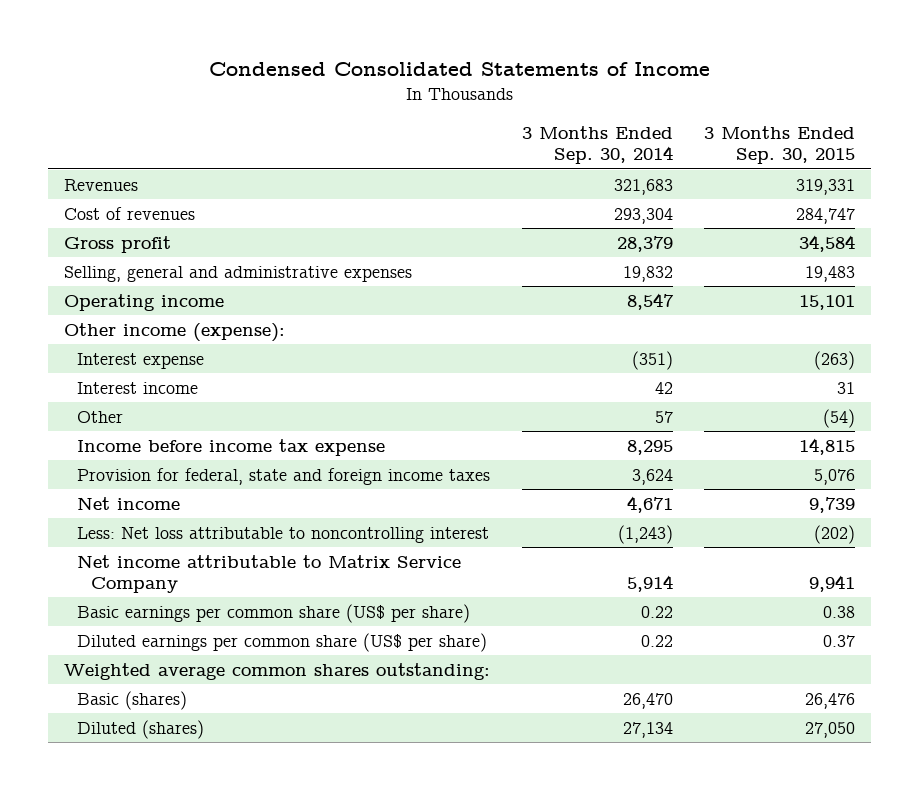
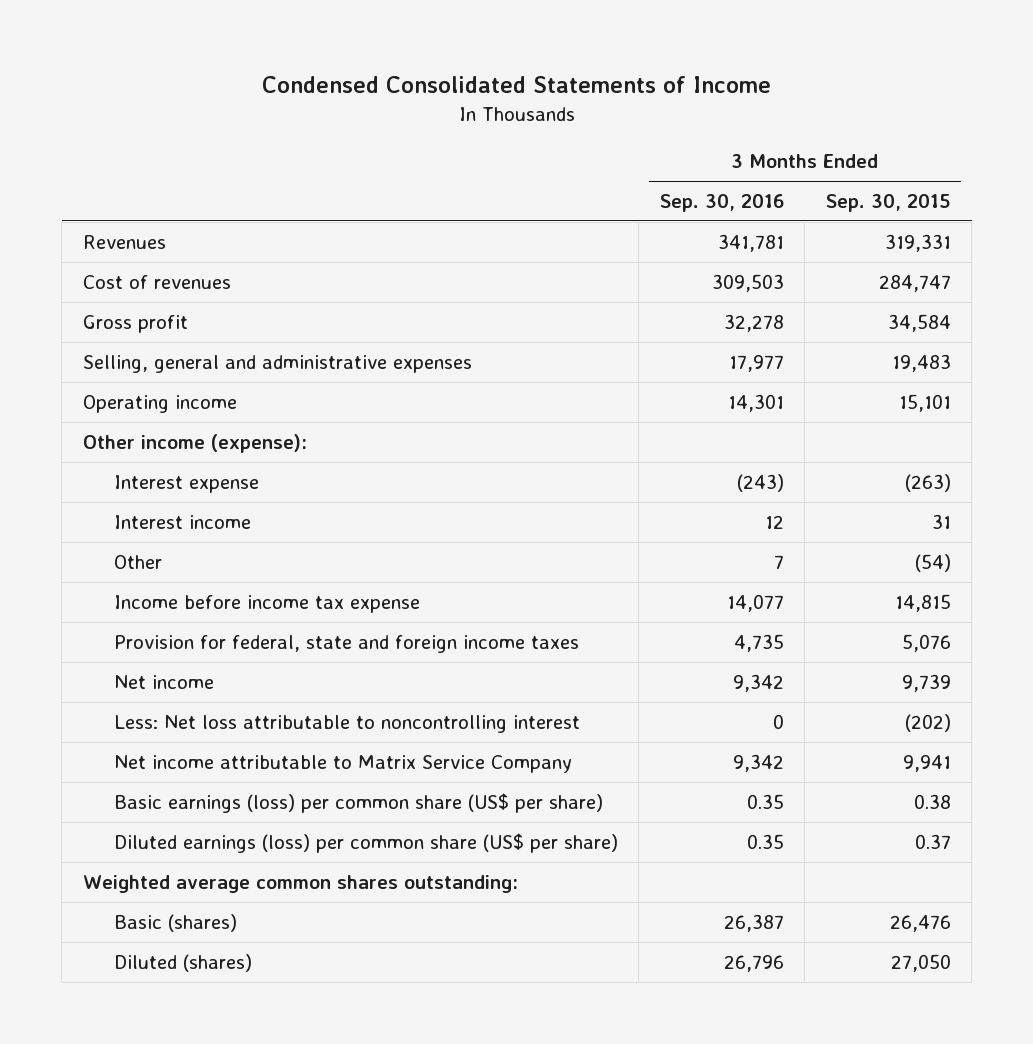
[521,126,673,165] 3 Months Ended Sep. 30, 2014 -> none
none -> [659,193,784,212] Sep. 30, 2016
[77,603,471,623] Basic earnings per common share (US$ per share) -> [113,792,603,813] Basic earnings (loss) per common share (US$ per share)
[77,632,488,652] Diluted earnings per common share (US$ per share) -> [113,832,618,853] Diluted earnings (loss) per common share (US$ per share)

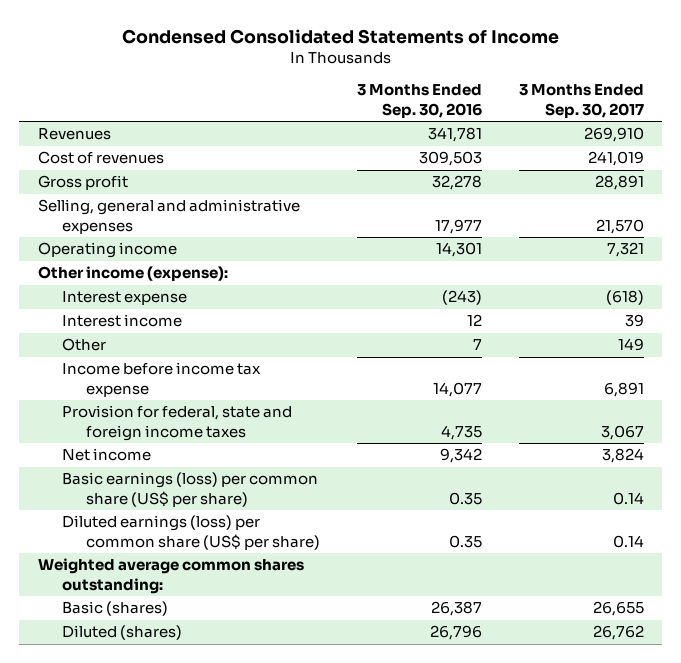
[825,193,951,212] Sep. 30, 2015 -> none
none -> [518,84,644,118] 3 Months Ended Sep. 30, 2017
[113,714,580,733] Less: Net loss attributable to noncontrolling interest -> none
[113,754,572,773] Net income attributable to Matrix Service Company -> none

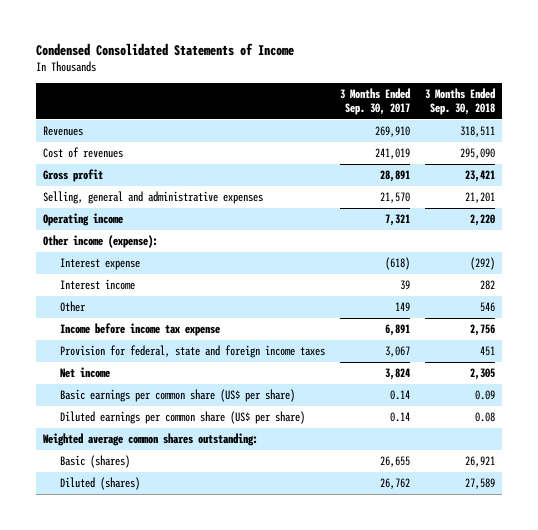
[356,84,482,118] 3 Months Ended Sep. 30, 2016 -> none
none -> [424,87,495,116] 3 Months Ended Sep. 30, 2018
[61,472,318,507] Basic earnings (loss) per common share (US$ per share) -> [60,388,296,402] Basic earnings per common share (US$ per share)
[61,515,320,550] Diluted earnings (loss) per common share (US$ per share) -> [60,410,306,424] Diluted earnings per common share (US$ per share)

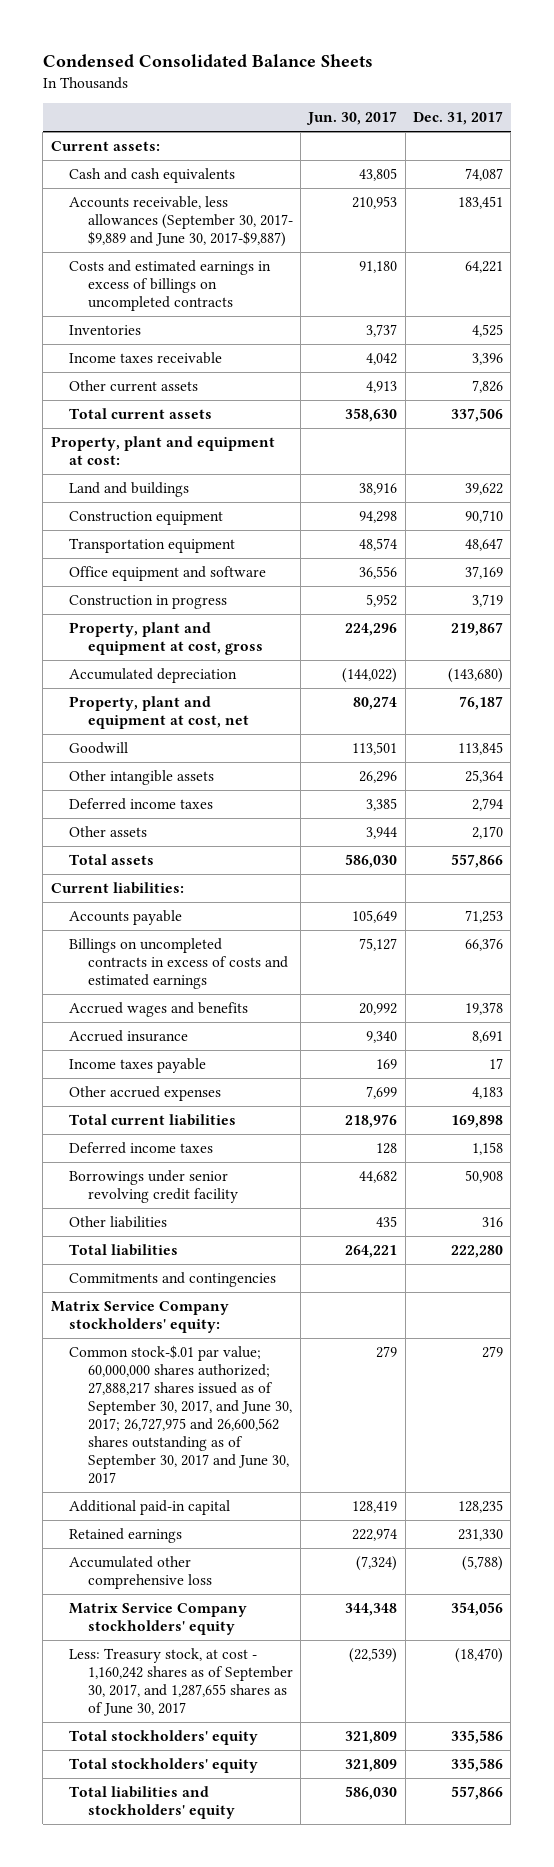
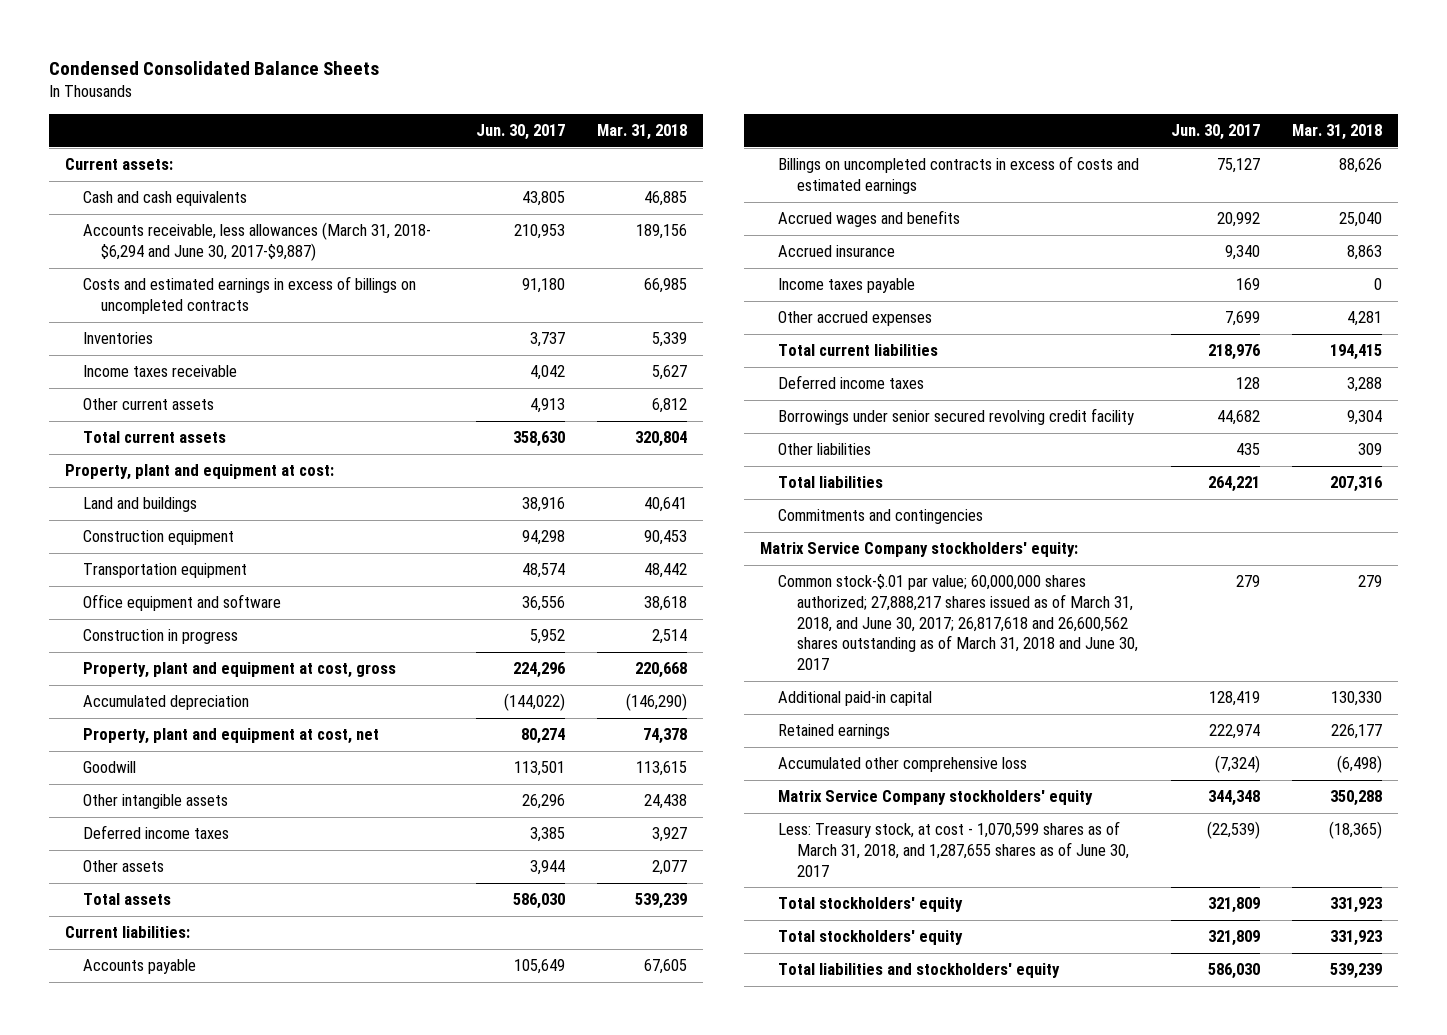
[413,111,504,126] Dec. 31, 2017 -> none
none -> [596,124,687,141] Mar. 31, 2018
[69,195,293,247] Accounts receivable, less allowances (September 30, 2017- $9,889 and June 30, 2017-$9,887) -> [82,222,431,262] Accounts receivable, less allowances (March 31, 2018- $6,294 and June 30, 2017-$9,887)
[69,1169,238,1203] Borrowings under senior revolving credit facility -> [778,408,1135,426] Borrowings under senior secured revolving credit facility
[69,1344,292,1485] Common stock-$.01 par value; 60,000,000 shares authorized; 27,888,217 shares issued as of September 30, 2017, and June 30, 2017; 26,727,975 and 26,600,562 shares outstanding as of September 30, 2017 and June 30, 2017 -> [778,574,1138,670] Common stock-$.01 par value; 60,000,000 shares authorized; 27,888,217 shares issued as of March 31, 2018, and June 30, 2017; 26,817,618 and 26,600,562 shares outstanding as of March 31, 2018 and June 30, 2017
[69,1647,293,1716] Less: Treasury stock, at cost - 1,160,242 shares as of September 30, 2017, and 1,287,655 shares as of June 30, 2017 -> [778,821,1129,877] Less: Treasury stock, at cost - 1,070,599 shares as of March 31, 2018, and 1,287,655 shares as of June 30, 2017

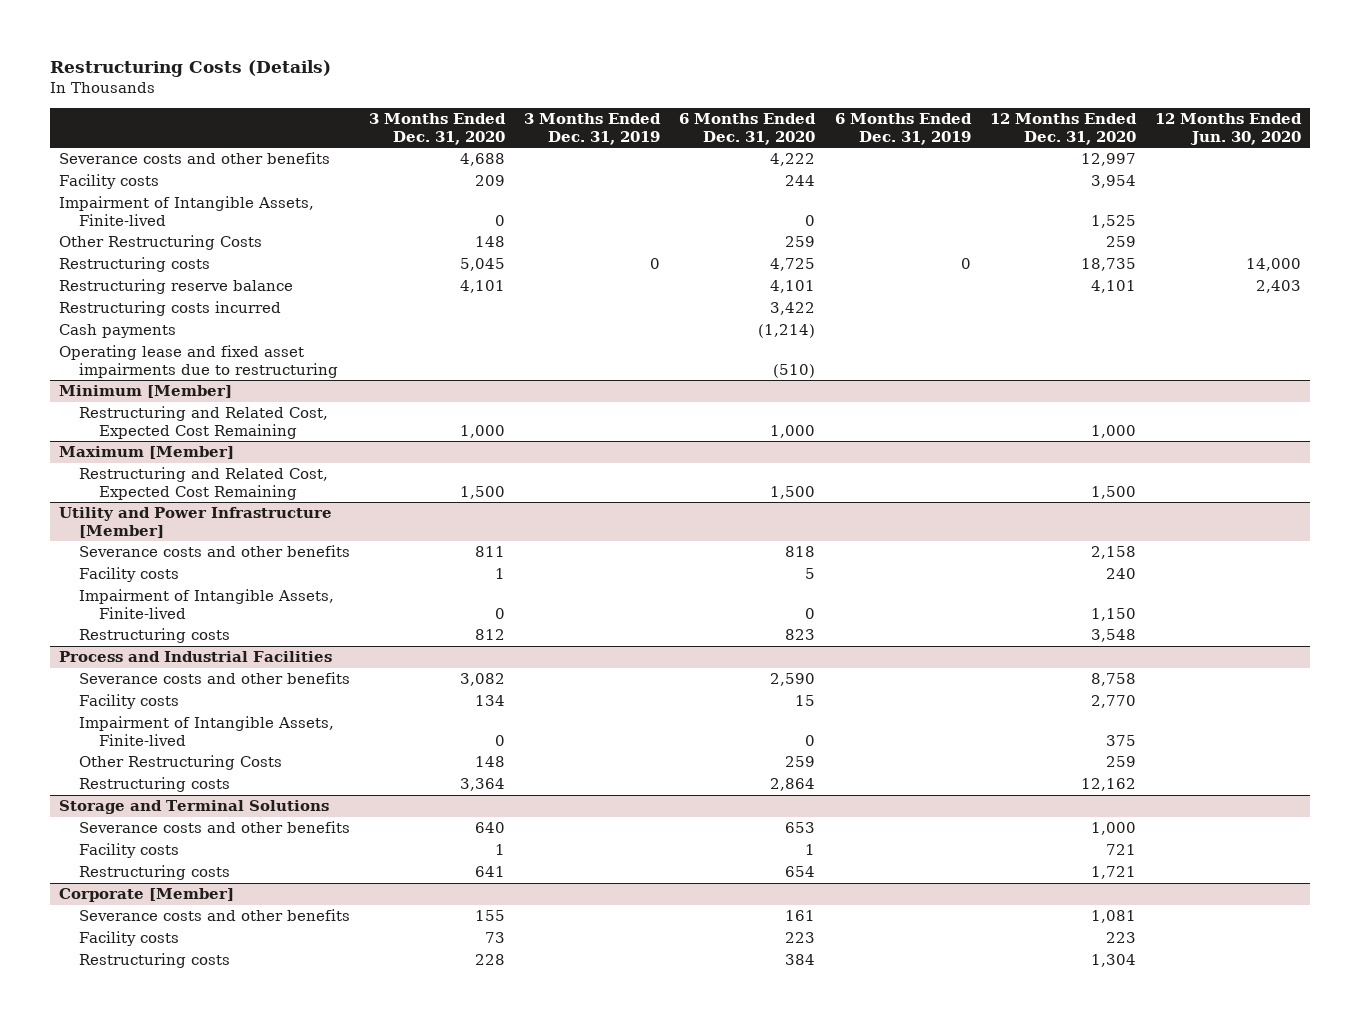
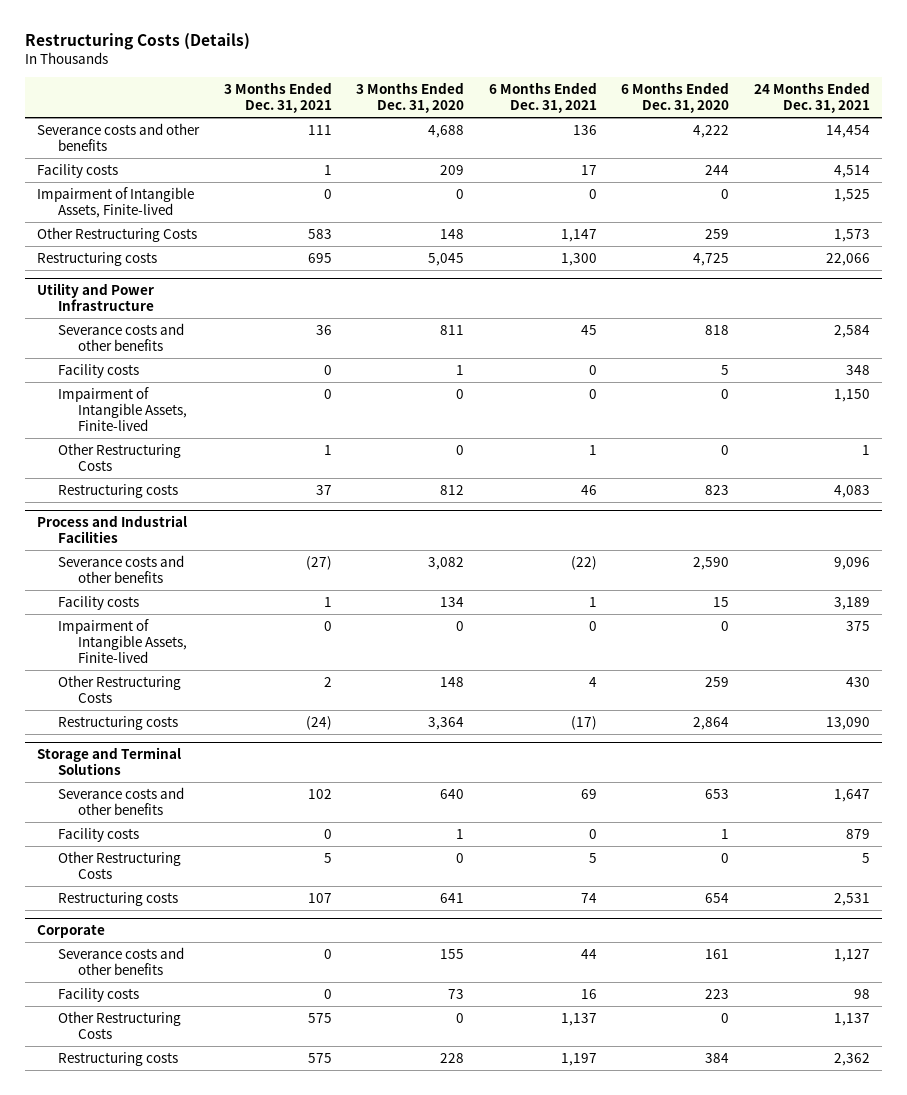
[524,113,662,145] 3 Months Ended Dec. 31, 2019 -> none
[834,113,972,145] 6 Months Ended Dec. 31, 2019 -> none
[989,113,1137,145] 12 Months Ended Dec. 31, 2020 -> none
[1154,113,1302,145] 12 Months Ended Jun. 30, 2020 -> none
none -> [223,82,332,114] 3 Months Ended Dec. 31, 2021
none -> [488,82,597,114] 6 Months Ended Dec. 31, 2021
none -> [754,82,871,114] 24 Months Ended Dec. 31, 2021
[59,279,294,295] Restructuring reserve balance -> none
[59,301,282,317] Restructuring costs incurred -> none
[59,324,177,339] Cash payments -> none
[59,345,339,379] Operating lease and fixed asset impairments due to restructuring -> none
[59,385,233,399] Minimum [Member] -> none
[79,406,329,440] Restructuring and Related Cost, Expected Cost Remaining -> none
[59,446,235,460] Maximum [Member] -> none
[79,467,329,501] Restructuring and Related Cost, Expected Cost Remaining -> none
[59,507,333,539] Utility and Power Infrastructure [Member] -> [37,282,155,312] Utility and Power Infrastructure
none -> [57,442,181,472] Other Restructuring Costs
none -> [57,850,181,880] Other Restructuring Costs
[59,888,235,903] Corporate [Member] -> [37,923,106,938] Corporate
none -> [57,1010,181,1040] Other Restructuring Costs

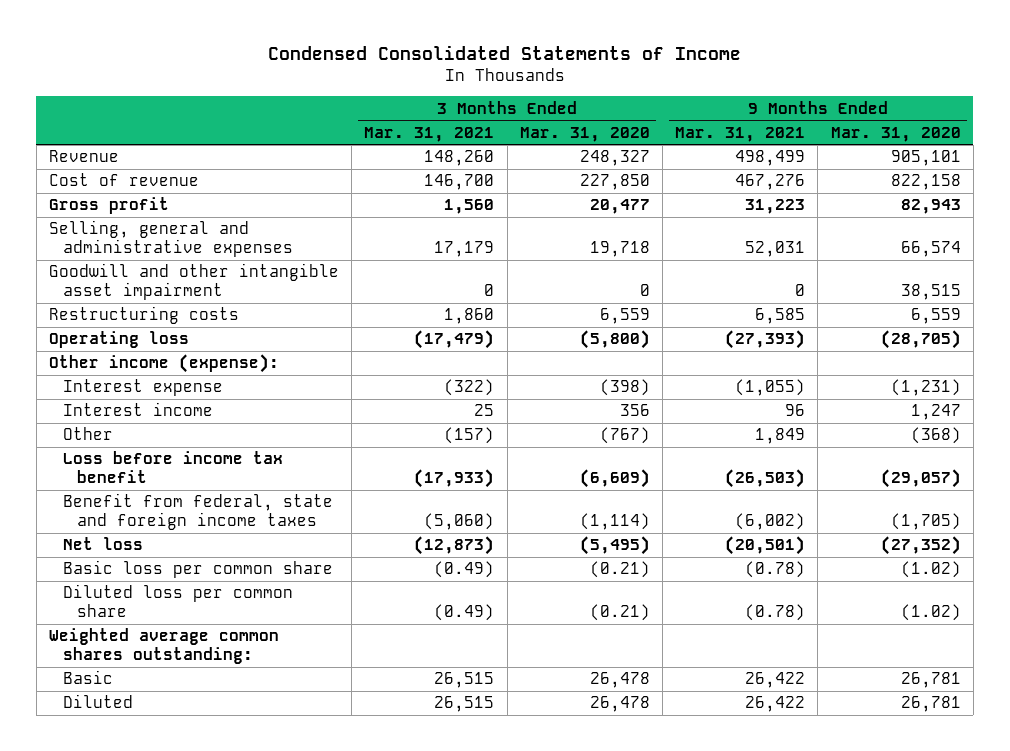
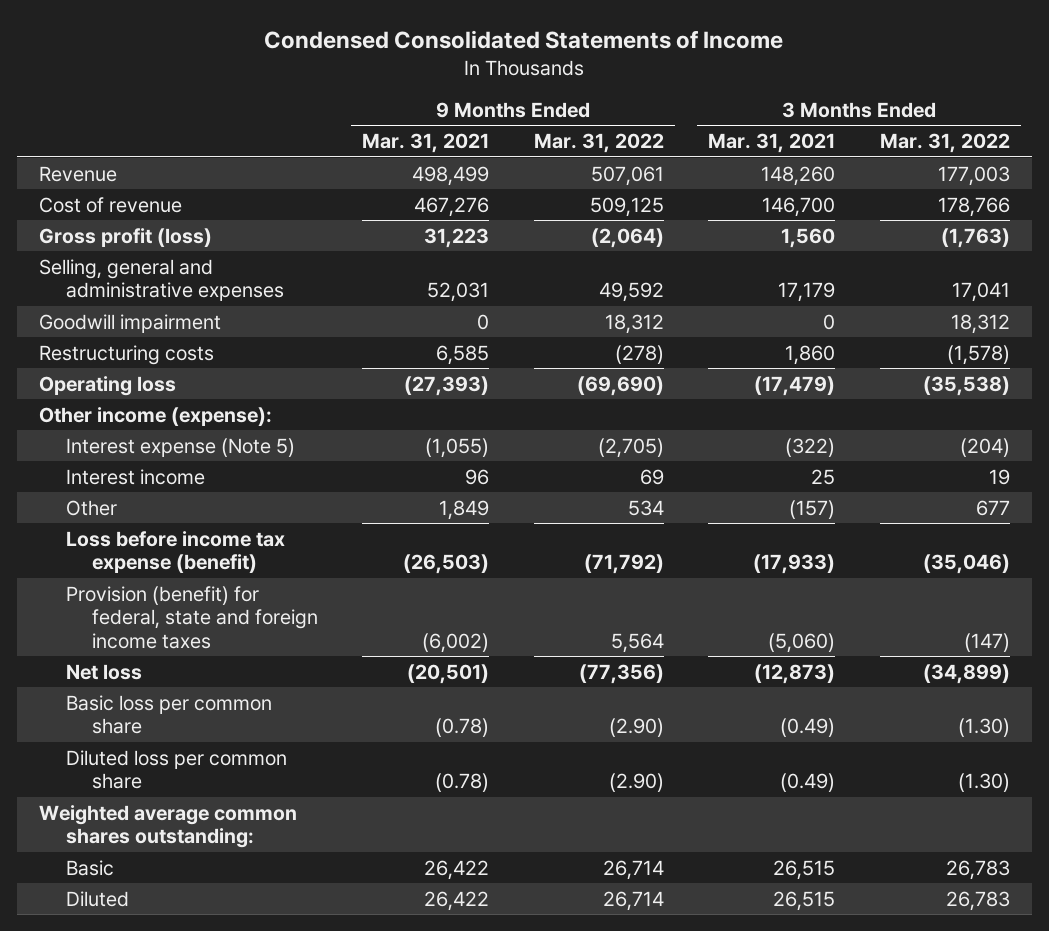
[519,126,650,142] Mar. 31, 2020 -> none
[830,126,961,142] Mar. 31, 2020 -> none
none -> [533,133,664,154] Mar. 31, 2022
none -> [879,133,1010,154] Mar. 31, 2022
[49,197,170,215] Gross profit -> [39,227,213,247] Gross profit (loss)
[49,263,340,301] Goodwill and other intangible asset impairment -> [39,313,222,333] Goodwill impairment
[62,379,223,397] Interest expense -> [65,437,295,457] Interest expense (Note 5)
[62,451,283,484] Loss before income tax benefit -> [65,530,285,574] Loss before income tax expense (benefit)
[62,493,333,531] Benefit from federal, state and foreign income taxes -> [65,585,318,649] Provision (benefit) for federal, state and foreign income taxes

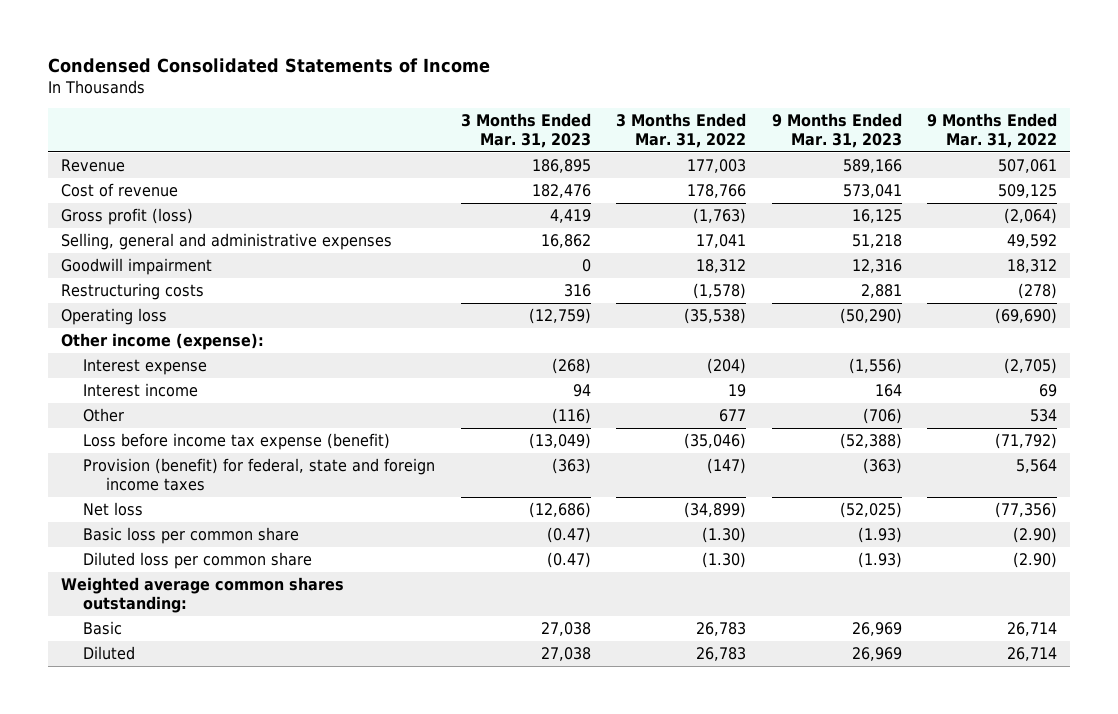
[362,133,490,154] Mar. 31, 2021 -> none
[708,133,836,154] Mar. 31, 2021 -> none
none -> [460,113,591,148] 3 Months Ended Mar. 31, 2023
none -> [771,113,902,148] 9 Months Ended Mar. 31, 2023
[65,437,295,457] Interest expense (Note 5) -> [83,359,208,376] Interest expense

